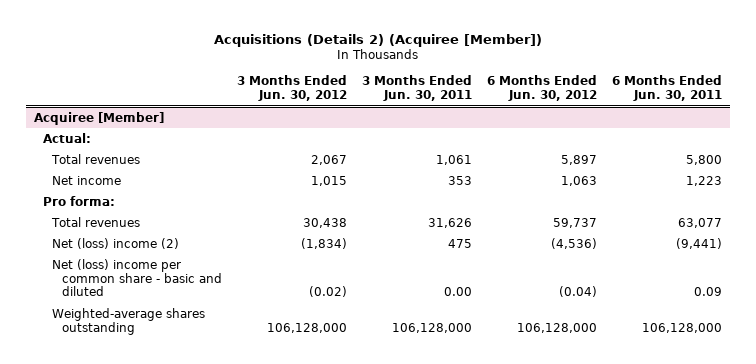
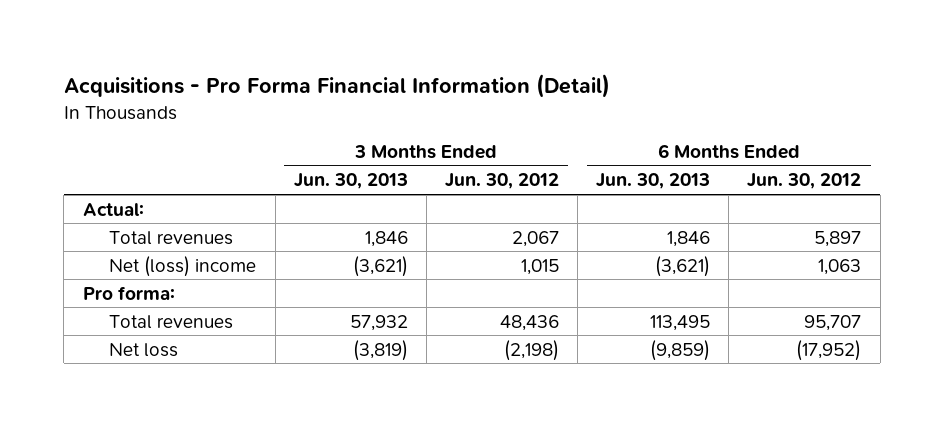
[214,33,543,47] Acquisitions (Details 2) (Acquiree [Member]) -> [63,74,610,99] Acquisitions - Pro Forma Financial Information (Detail)
[361,75,472,102] 3 Months Ended Jun. 30, 2011 -> none
[612,75,723,102] 6 Months Ended Jun. 30, 2011 -> none
none -> [293,173,408,190] Jun. 30, 2013
none -> [596,173,711,190] Jun. 30, 2013
[33,111,164,125] Acquiree [Member] -> none
[52,175,122,185] Net income -> [109,255,257,277] Net (loss) income
[52,258,222,297] Net (loss) income per common share - basic and diluted -> none
[52,307,206,335] Weighted-average shares outstanding -> none
[302,217,347,228] 30,438 -> [499,314,559,331] 48,436
[553,217,598,228] 59,737 -> [804,314,862,331] 95,707
[52,237,180,249] Net (loss) income (2) -> [109,342,179,357] Net loss
[300,237,347,249] (1,834) -> [503,339,559,361] (2,198)
[551,237,598,249] (4,536) -> [796,339,862,361] (17,952)

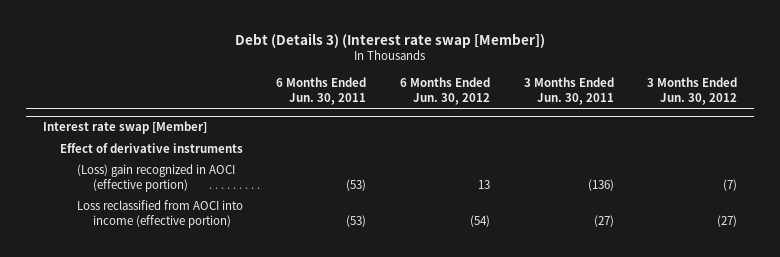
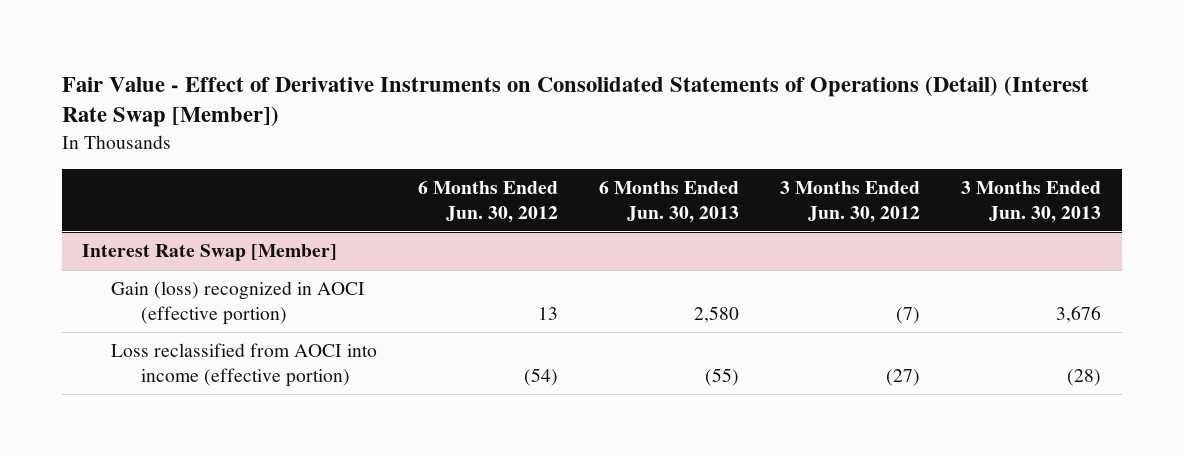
[235,32,546,48] Debt (Details 3) (Interest rate swap [Member]) -> [61,76,1089,128] Fair Value - Effect of Derivative Instruments on Consolidated Statements of Operations (Detail) (Interest Rate Swap [Member])
[276,76,367,105] 6 Months Ended Jun. 30, 2011 -> none
[523,76,614,105] 3 Months Ended Jun. 30, 2011 -> none
none -> [599,180,740,223] 6 Months Ended Jun. 30, 2013
none -> [961,180,1102,223] 3 Months Ended Jun. 30, 2013
[59,142,243,153] Effect of derivative instruments -> none
[43,121,208,135] Interest rate swap [Member] -> [82,244,338,262] Interest Rate Swap [Member]
[76,163,235,192] (Loss) gain recognized in AOCI (effective portion) -> [111,281,366,326] Gain (loss) recognized in AOCI (effective portion)

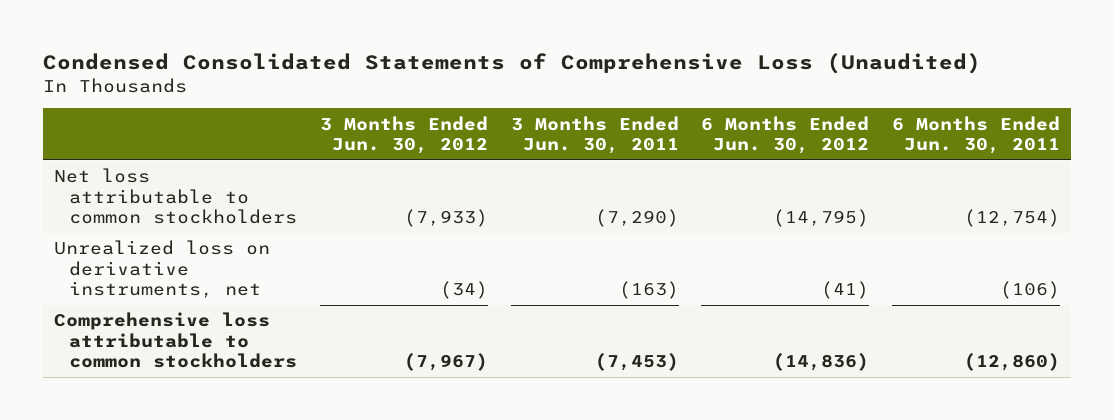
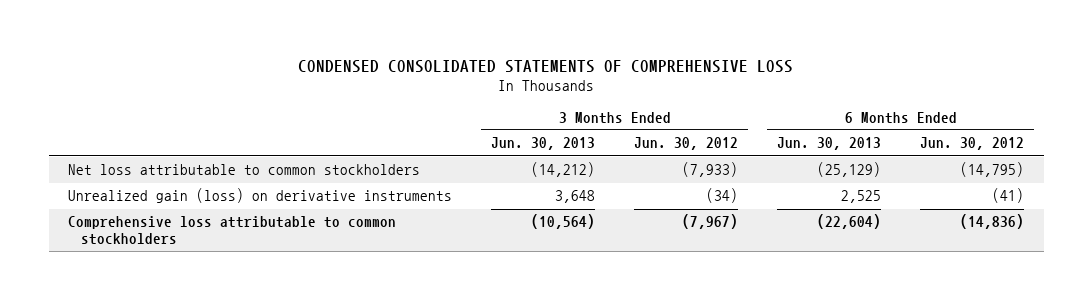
[43,53,982,75] Condensed Consolidated Statements of Comprehensive Loss (Unaudited) -> [298,59,794,73] CONDENSED CONSOLIDATED STATEMENTS OF COMPREHENSIVE LOSS
[510,115,679,155] 3 Months Ended Jun. 30, 2011 -> none
[892,115,1061,155] 6 Months Ended Jun. 30, 2011 -> none
none -> [491,137,596,151] Jun. 30, 2013
none -> [777,137,882,151] Jun. 30, 2013
[54,240,271,299] Unrealized loss on derivative instruments, net -> [68,188,453,204] Unrealized gain (loss) on derivative instruments

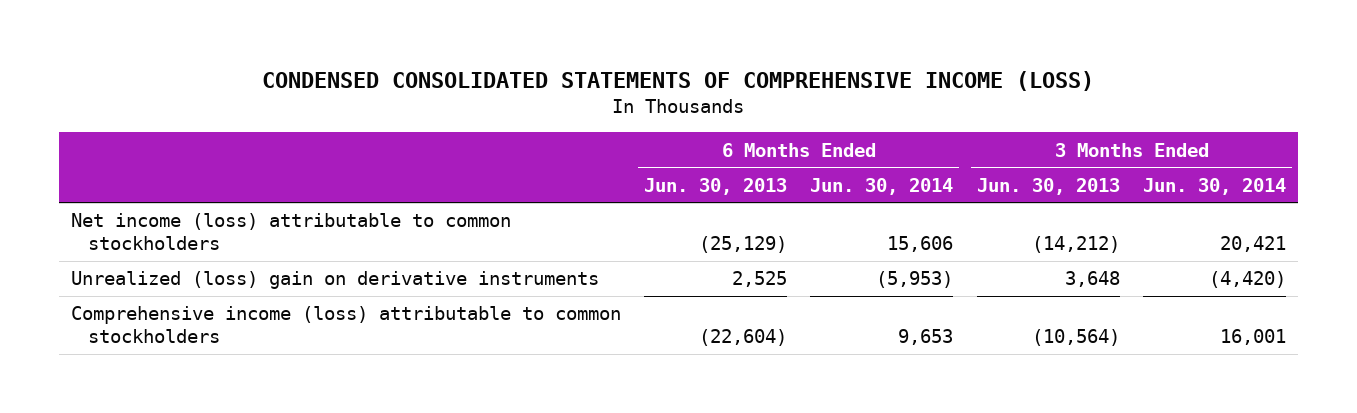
[298,59,794,73] CONDENSED CONSOLIDATED STATEMENTS OF COMPREHENSIVE LOSS -> [262,71,1095,92] CONDENSED CONSOLIDATED STATEMENTS OF COMPREHENSIVE INCOME (LOSS)
[634,137,739,151] Jun. 30, 2012 -> none
[920,137,1025,151] Jun. 30, 2012 -> none
none -> [810,177,954,195] Jun. 30, 2014
none -> [1143,177,1287,195] Jun. 30, 2014
[68,164,421,176] Net loss attributable to common stockholders -> [70,213,511,251] Net income (loss) attributable to common stockholders
[68,188,453,204] Unrealized gain (loss) on derivative instruments -> [70,271,599,290] Unrealized (loss) gain on derivative instruments
[68,216,397,245] Comprehensive loss attributable to common stockholders -> [70,306,621,344] Comprehensive income (loss) attributable to common stockholders

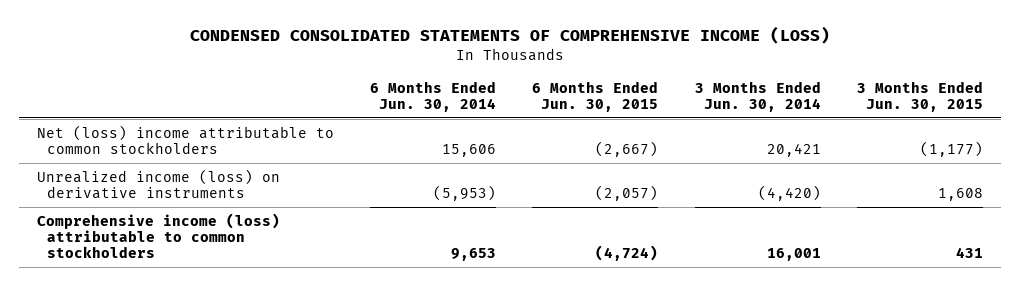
[644,177,788,195] Jun. 30, 2013 -> none
[976,177,1120,195] Jun. 30, 2013 -> none
none -> [532,80,659,113] 6 Months Ended Jun. 30, 2015
none -> [856,80,983,113] 3 Months Ended Jun. 30, 2015
[70,213,511,251] Net income (loss) attributable to common stockholders -> [37,124,335,154] Net (loss) income attributable to common stockholders
[70,271,599,290] Unrealized (loss) gain on derivative instruments -> [37,168,281,199] Unrealized income (loss) on derivative instruments

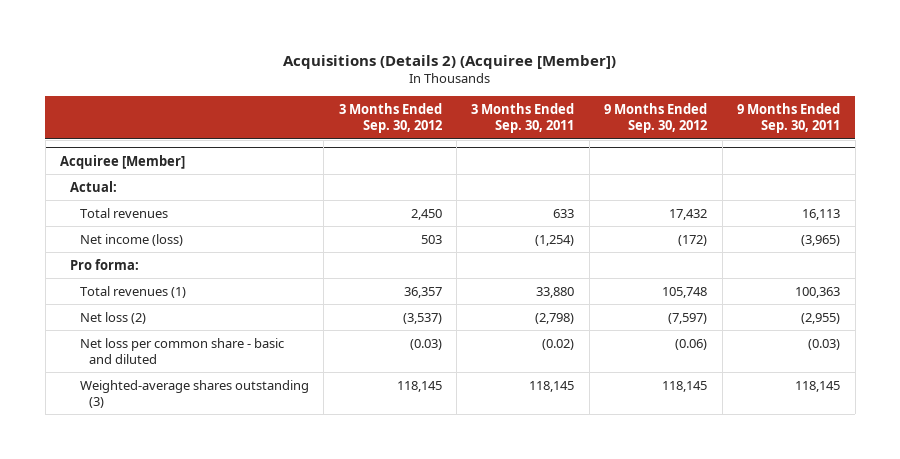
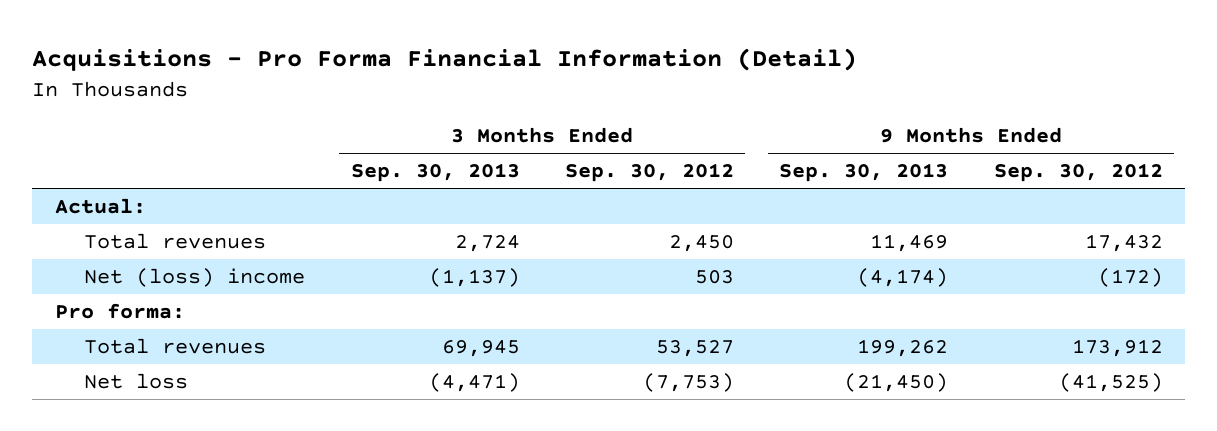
[283,54,617,69] Acquisitions (Details 2) (Acquiree [Member]) -> [32,48,858,72] Acquisitions - Pro Forma Financial Information (Detail)
[471,103,575,134] 3 Months Ended Sep. 30, 2011 -> none
[737,103,841,134] 9 Months Ended Sep. 30, 2011 -> none
none -> [350,163,520,183] Sep. 30, 2013
none -> [779,163,949,183] Sep. 30, 2013
[60,154,186,169] Acquiree [Member] -> none
[79,233,183,246] Net income (loss) -> [84,268,306,288] Net (loss) income
[79,337,284,364] Net loss per common share - basic and diluted -> none
[79,379,309,408] Weighted-average shares outstanding (3) -> none
[79,285,186,298] Total revenues (1) -> [84,338,267,355] Total revenues
[403,286,442,298] 36,357 -> [656,340,735,358] 53,527
[662,286,708,298] 105,748 -> [1071,339,1163,358] 173,912
[79,311,146,324] Net loss (2) -> [84,373,189,390] Net loss
[402,312,442,324] (3,537) -> [643,373,735,393] (7,753)
[668,312,708,324] (7,597) -> [1058,373,1163,393] (41,525)

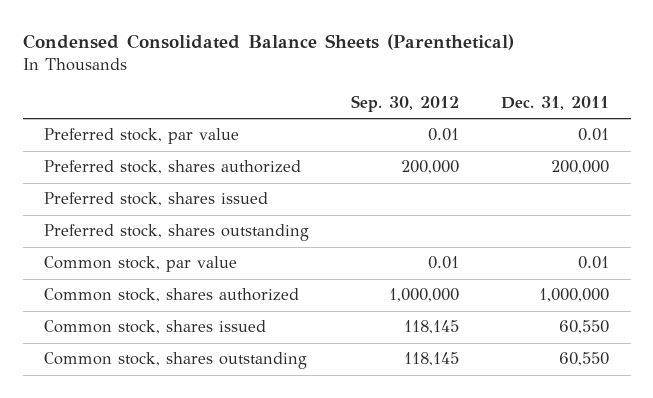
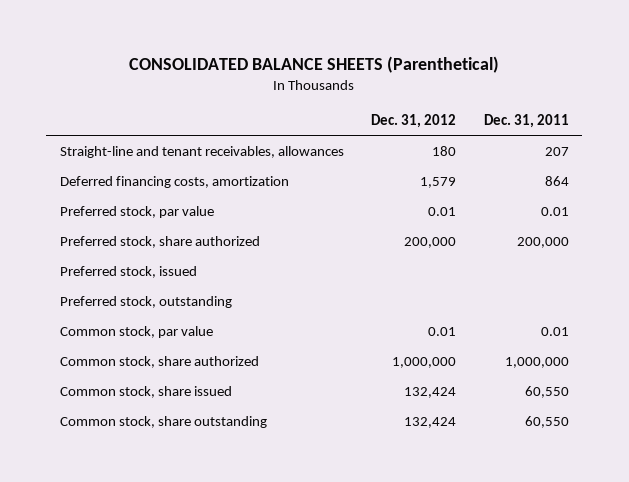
[22,34,514,51] Condensed Consolidated Balance Sheets (Parenthetical) -> [129,55,500,73] CONSOLIDATED BALANCE SHEETS (Parenthetical)
[351,95,460,113] Sep. 30, 2012 -> none
none -> [371,114,457,129] Dec. 31, 2012
none -> [60,146,345,159] Straight-line and tenant receivables, allowances
none -> [60,176,290,189] Deferred financing costs, amortization
[43,160,301,175] Preferred stock, shares authorized -> [60,236,261,249] Preferred stock, share authorized
[43,192,268,207] Preferred stock, shares issued -> [60,266,198,279] Preferred stock, issued
[43,224,309,242] Preferred stock, shares outstanding -> [60,296,233,309] Preferred stock, outstanding
[43,288,299,303] Common stock, shares authorized -> [60,356,260,369] Common stock, share authorized
[43,320,266,335] Common stock, shares issued -> [60,386,233,399] Common stock, share issued
[43,352,307,370] Common stock, shares outstanding -> [60,416,268,429] Common stock, share outstanding

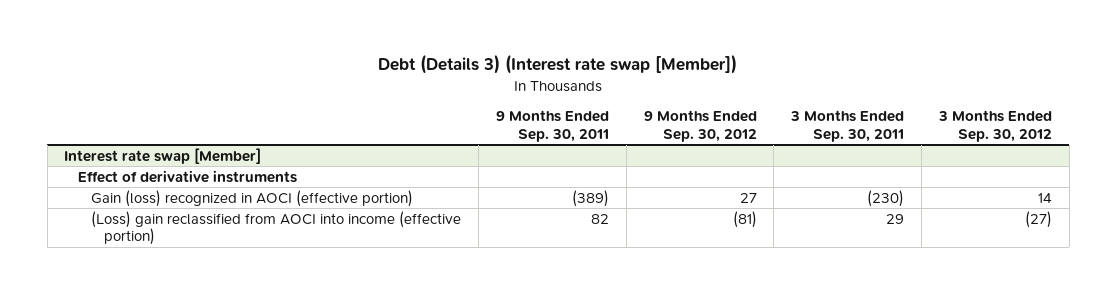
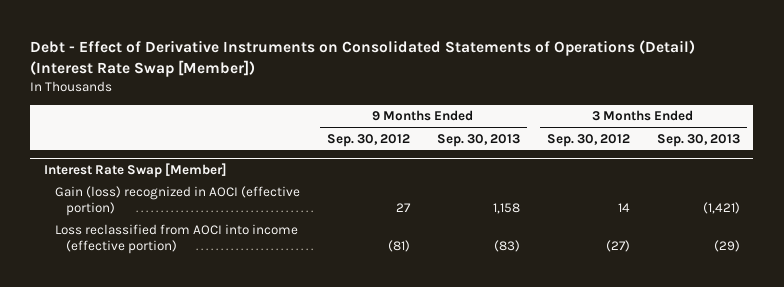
[378,54,738,75] Debt (Details 3) (Interest rate swap [Member]) -> [30,39,696,77] Debt - Effect of Derivative Instruments on Consolidated Statements of Operations (Detail) (Interest Rate Swap [Member])
[495,110,609,142] 9 Months Ended Sep. 30, 2011 -> none
[790,110,905,142] 3 Months Ended Sep. 30, 2011 -> none
none -> [436,133,520,147] Sep. 30, 2013
none -> [656,133,740,147] Sep. 30, 2013
[77,169,297,183] Effect of derivative instruments -> none
[64,147,262,164] Interest rate swap [Member] -> [43,163,227,179] Interest Rate Swap [Member]
[90,210,461,246] (Loss) gain reclassified from AOCI into income (effective portion) -> [54,224,298,255] Loss reclassified from AOCI into income (effective portion)

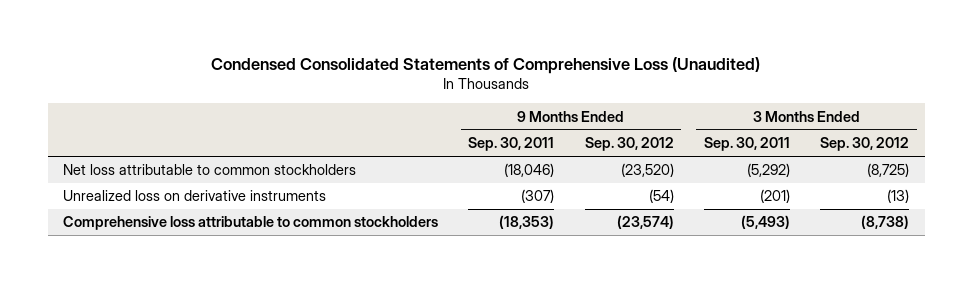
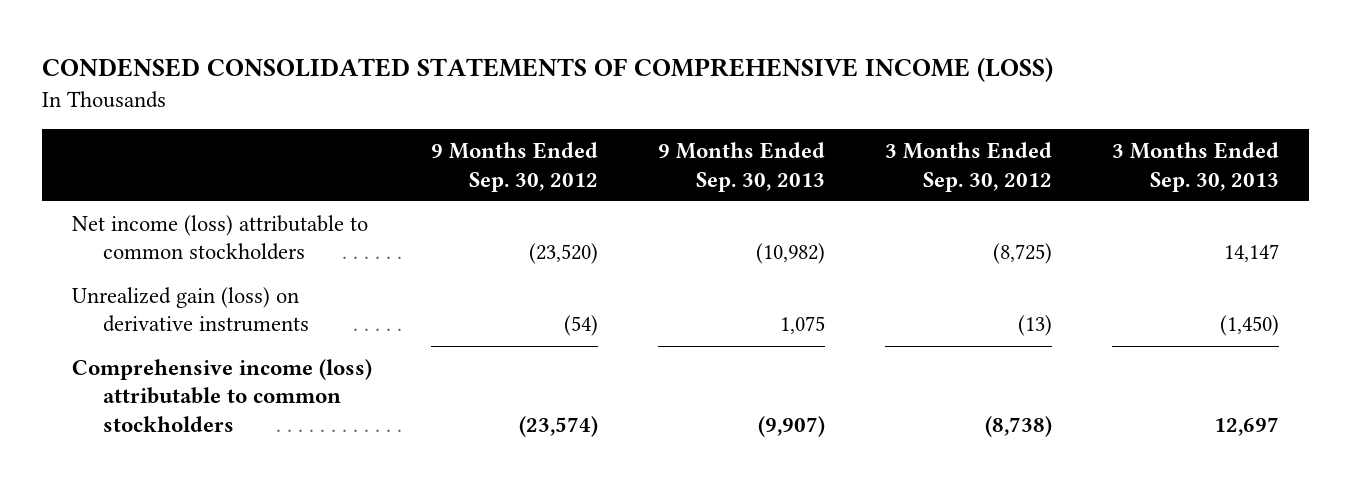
[211,56,761,74] Condensed Consolidated Statements of Comprehensive Loss (Unaudited) -> [41,57,1053,83] CONDENSED CONSOLIDATED STATEMENTS OF COMPREHENSIVE INCOME (LOSS)
[468,137,555,152] Sep. 30, 2011 -> none
[703,137,790,152] Sep. 30, 2011 -> none
none -> [658,141,826,192] 9 Months Ended Sep. 30, 2013
none -> [1111,141,1279,192] 3 Months Ended Sep. 30, 2013
[62,164,356,176] Net loss attributable to common stockholders -> [71,214,368,261] Net income (loss) attributable to common stockholders
[62,190,326,202] Unrealized loss on derivative instruments -> [71,286,309,333] Unrealized gain (loss) on derivative instruments
[62,216,438,231] Comprehensive loss attributable to common stockholders -> [71,358,372,433] Comprehensive income (loss) attributable to common stockholders

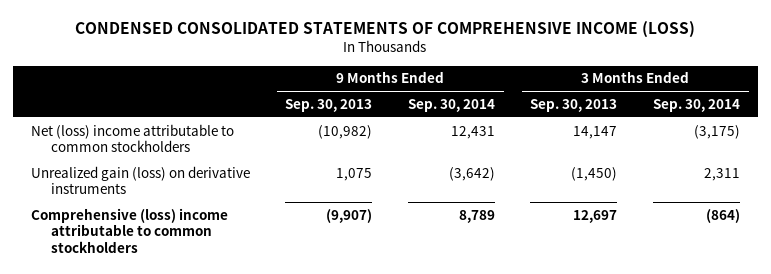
[431,141,599,192] 9 Months Ended Sep. 30, 2012 -> none
[885,141,1053,192] 3 Months Ended Sep. 30, 2012 -> none
none -> [407,98,495,112] Sep. 30, 2014
none -> [652,98,740,112] Sep. 30, 2014
[71,214,368,261] Net income (loss) attributable to common stockholders -> [30,123,234,153] Net (loss) income attributable to common stockholders
[71,358,372,433] Comprehensive income (loss) attributable to common stockholders -> [30,207,228,253] Comprehensive (loss) income attributable to common stockholders

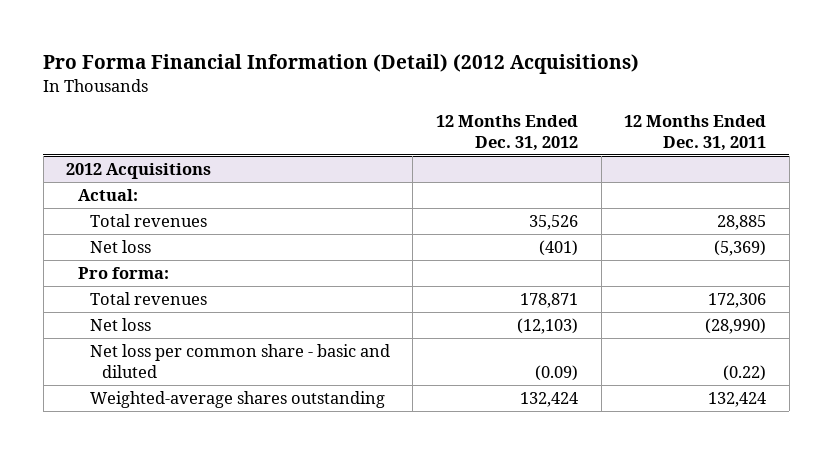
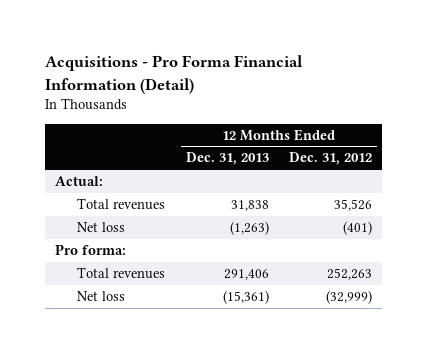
[43,54,640,75] Pro Forma Financial Information (Detail) (2012 Acquisitions) -> [45,55,304,94] Acquisitions - Pro Forma Financial Information (Detail)
[624,115,767,152] 12 Months Ended Dec. 31, 2011 -> none
none -> [185,152,269,166] Dec. 31, 2013
[66,162,212,179] 2012 Acquisitions -> none
[89,343,390,378] Net loss per common share - basic and diluted -> none
[89,390,385,408] Weighted-average shares outstanding -> none
[520,292,579,308] 178,871 -> [326,268,372,281] 252,263
[517,317,579,334] (12,103) -> [325,290,372,305] (32,999)

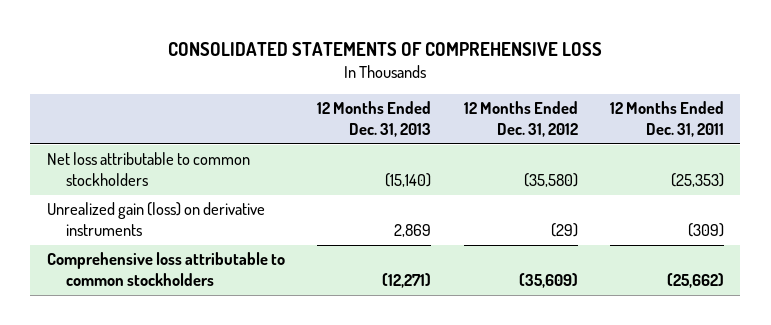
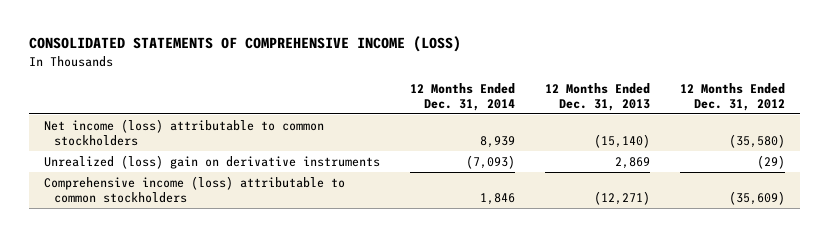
[168,41,603,56] CONSOLIDATED STATEMENTS OF COMPREHENSIVE LOSS -> [28,36,461,53] CONSOLIDATED STATEMENTS OF COMPREHENSIVE INCOME (LOSS)
[610,101,725,137] 12 Months Ended Dec. 31, 2011 -> none
none -> [409,83,515,111] 12 Months Ended Dec. 31, 2014
[46,152,250,187] Net loss attributable to common stockholders -> [43,118,324,146] Net income (loss) attributable to common stockholders
[46,202,265,237] Unrealized gain (loss) on derivative instruments -> [43,154,380,169] Unrealized (loss) gain on derivative instruments
[46,252,285,287] Comprehensive loss attributable to common stockholders -> [43,175,345,203] Comprehensive income (loss) attributable to common stockholders

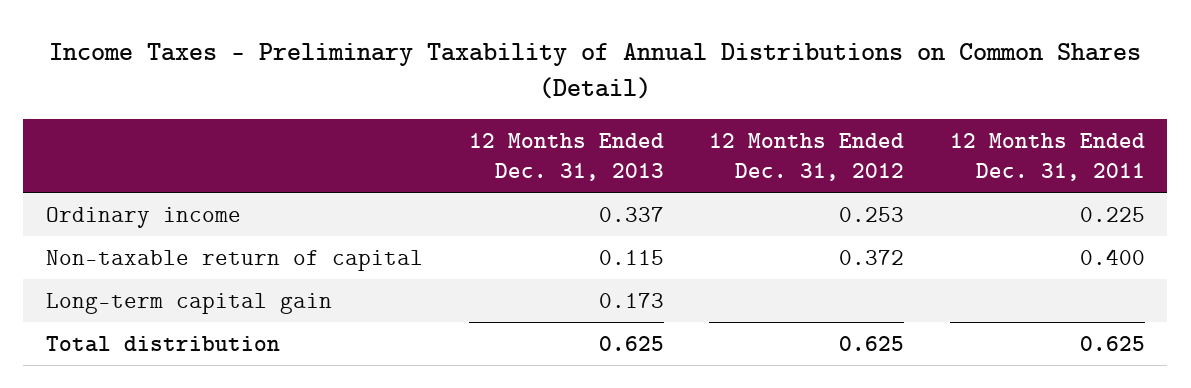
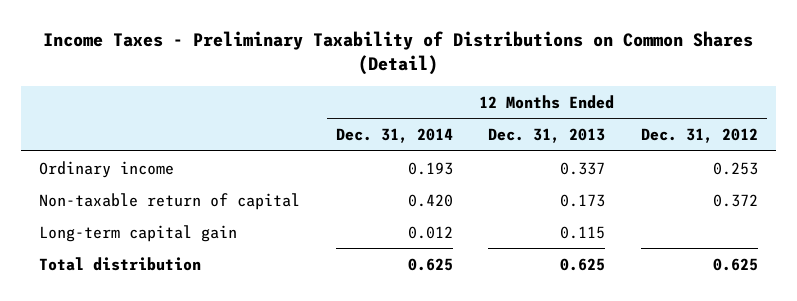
[49,42,1142,100] Income Taxes - Preliminary Taxability of Annual Distributions on Common Shares (Detail) -> [43,30,754,76] Income Taxes - Preliminary Taxability of Distributions on Common Shares (Detail)
[949,133,1145,181] 12 Months Ended Dec. 31, 2011 -> none
none -> [335,128,453,144] Dec. 31, 2014
[598,249,664,265] 0.115 -> [560,193,606,207] 0.173
[598,292,664,308] 0.173 -> [560,225,606,239] 0.115

